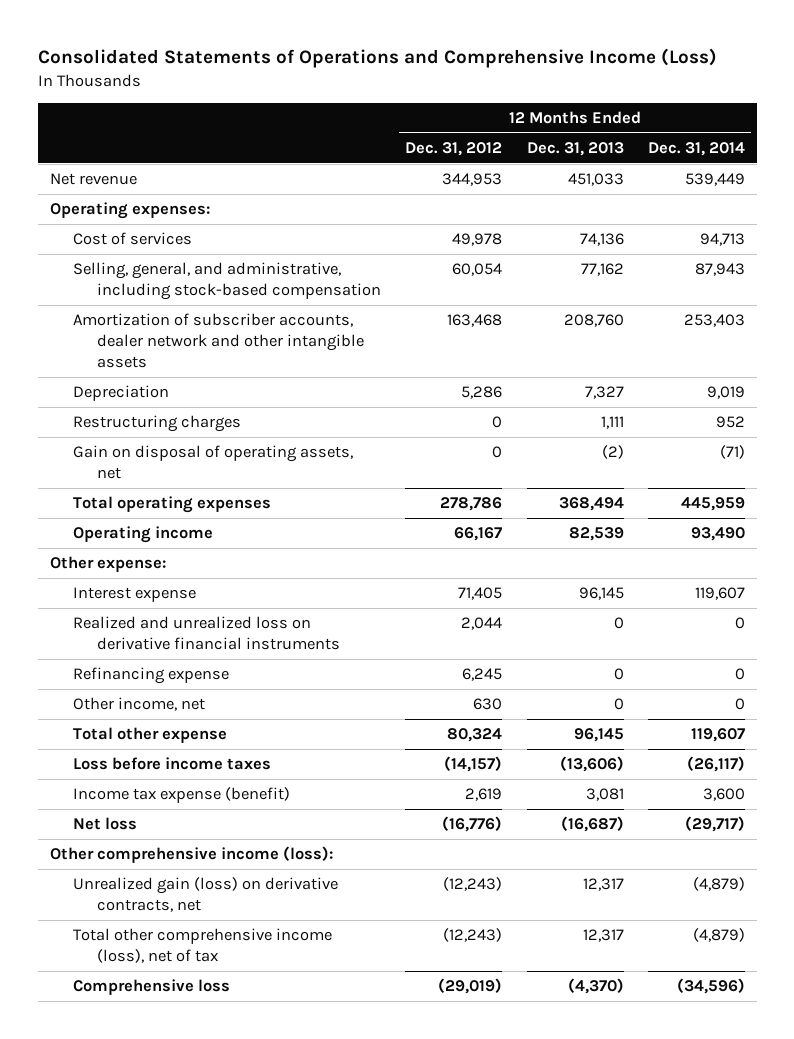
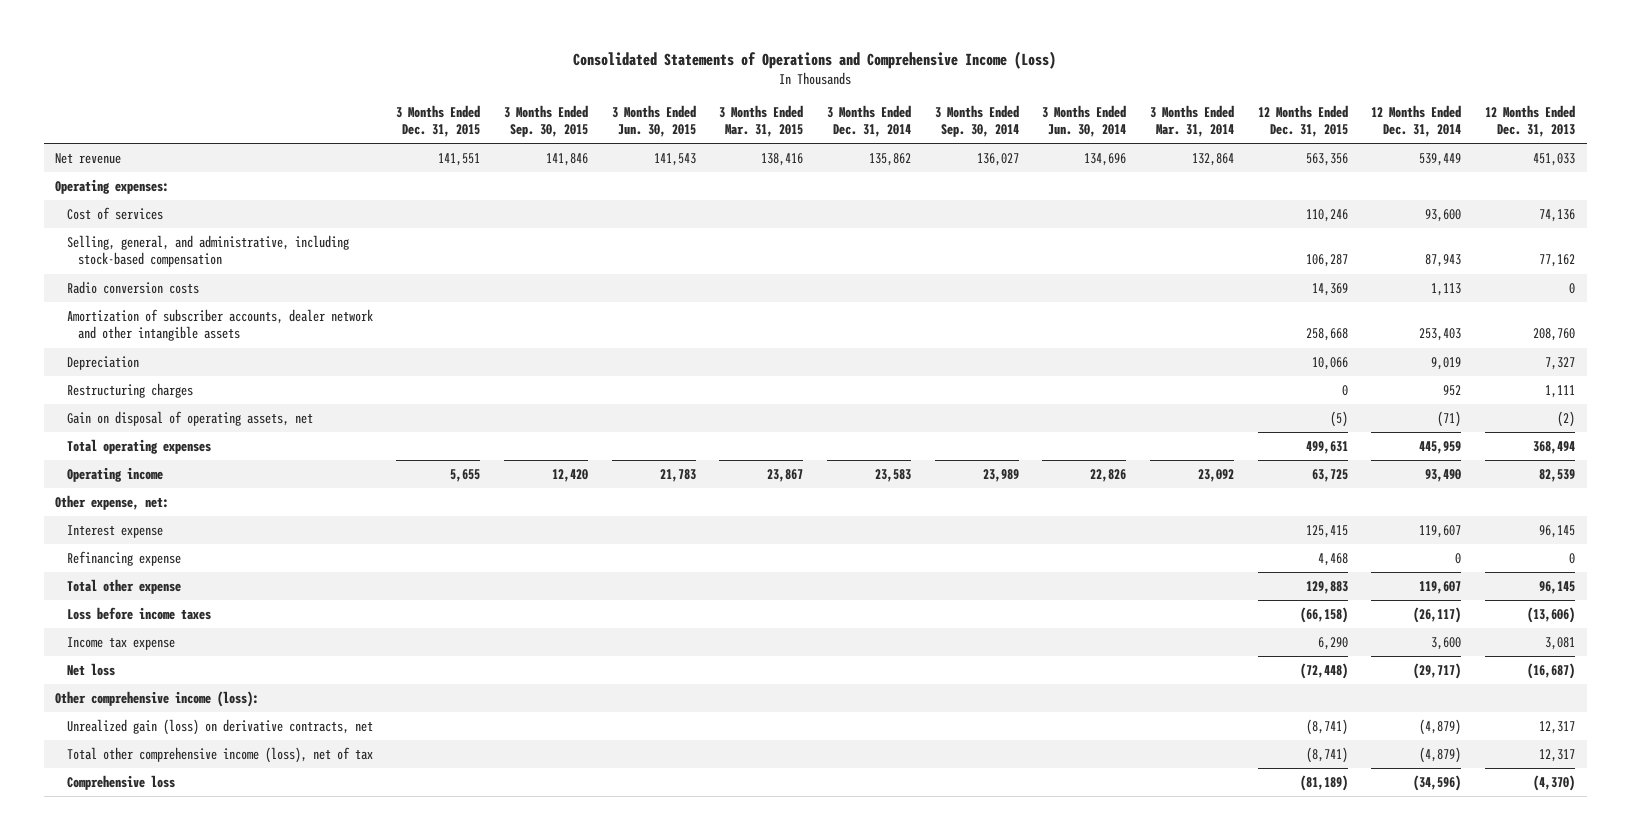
[405,141,503,156] Dec. 31, 2012 -> none
none -> [396,104,481,137] 3 Months Ended Dec. 31, 2015
none -> [503,104,588,137] 3 Months Ended Sep. 30, 2015
none -> [611,104,696,137] 3 Months Ended Jun. 30, 2015
none -> [719,104,804,137] 3 Months Ended Mar. 31, 2015
none -> [826,104,911,137] 3 Months Ended Dec. 31, 2014
none -> [934,104,1019,137] 3 Months Ended Sep. 30, 2014
none -> [1042,104,1127,137] 3 Months Ended Jun. 30, 2014
none -> [1149,104,1234,137] 3 Months Ended Mar. 31, 2014
none -> [1257,104,1348,137] 12 Months Ended Dec. 31, 2015
[699,233,745,247] 94,713 -> [1425,209,1462,223] 93,600
none -> [66,281,199,295] Radio conversion costs
[49,556,166,573] Other expense: -> [55,495,170,511] Other expense, net:
[73,616,341,651] Realized and unrealized loss on derivative financial instruments -> none
[73,697,206,712] Other income, net -> none
[73,787,291,804] Income tax expense (benefit) -> [66,637,175,651] Income tax expense

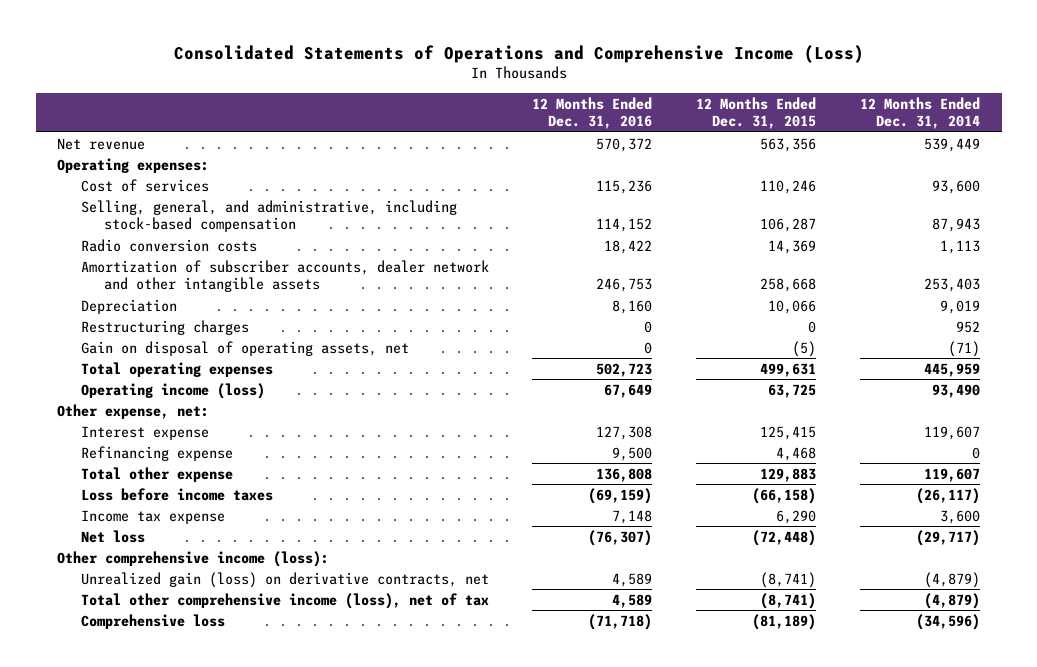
[396,104,481,137] 3 Months Ended Dec. 31, 2015 -> none
[503,104,588,137] 3 Months Ended Sep. 30, 2015 -> none
[611,104,696,137] 3 Months Ended Jun. 30, 2015 -> none
[719,104,804,137] 3 Months Ended Mar. 31, 2015 -> none
[826,104,911,137] 3 Months Ended Dec. 31, 2014 -> none
[934,104,1019,137] 3 Months Ended Sep. 30, 2014 -> none
[1042,104,1127,137] 3 Months Ended Jun. 30, 2014 -> none
[1149,104,1234,137] 3 Months Ended Mar. 31, 2014 -> none
[1484,104,1575,137] 12 Months Ended Dec. 31, 2013 -> none
none -> [532,96,653,130] 12 Months Ended Dec. 31, 2016
[66,467,163,483] Operating income -> [80,382,265,399] Operating income (loss)

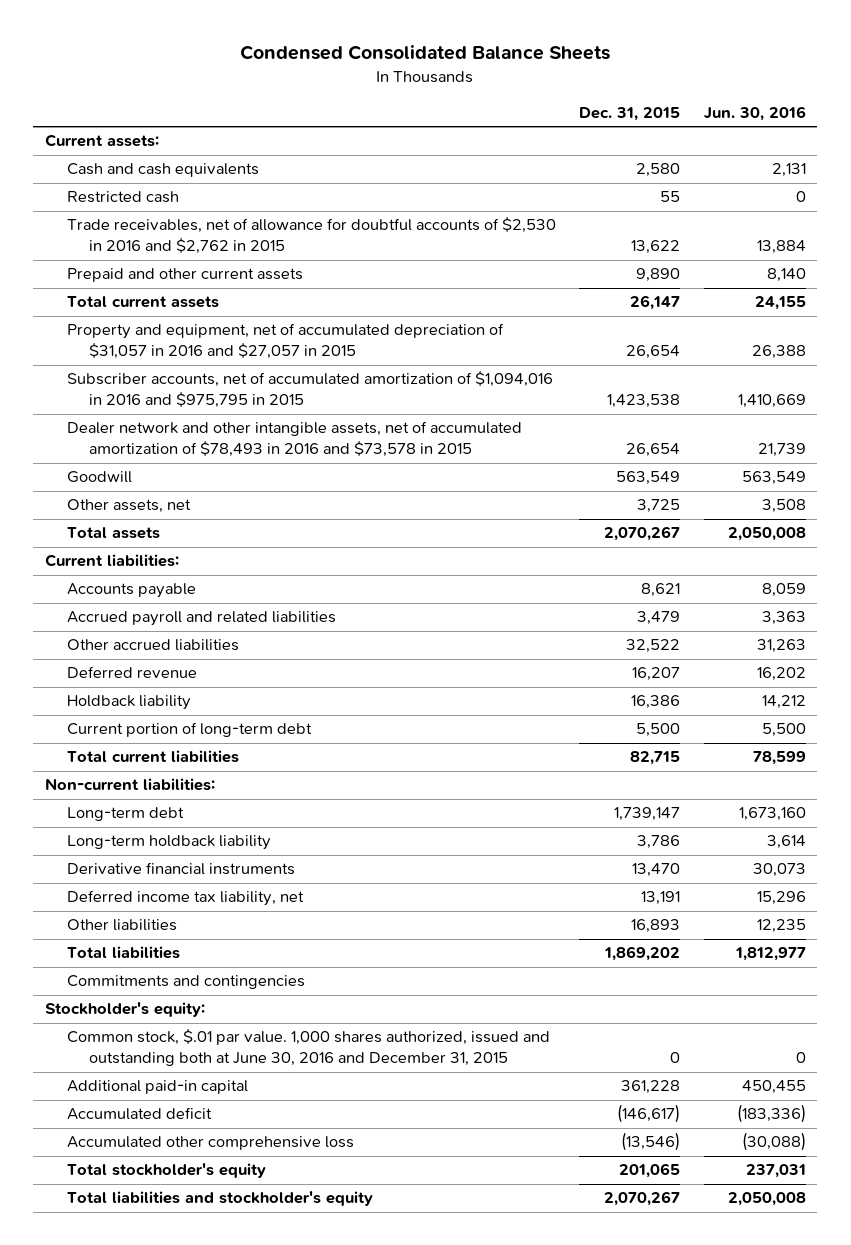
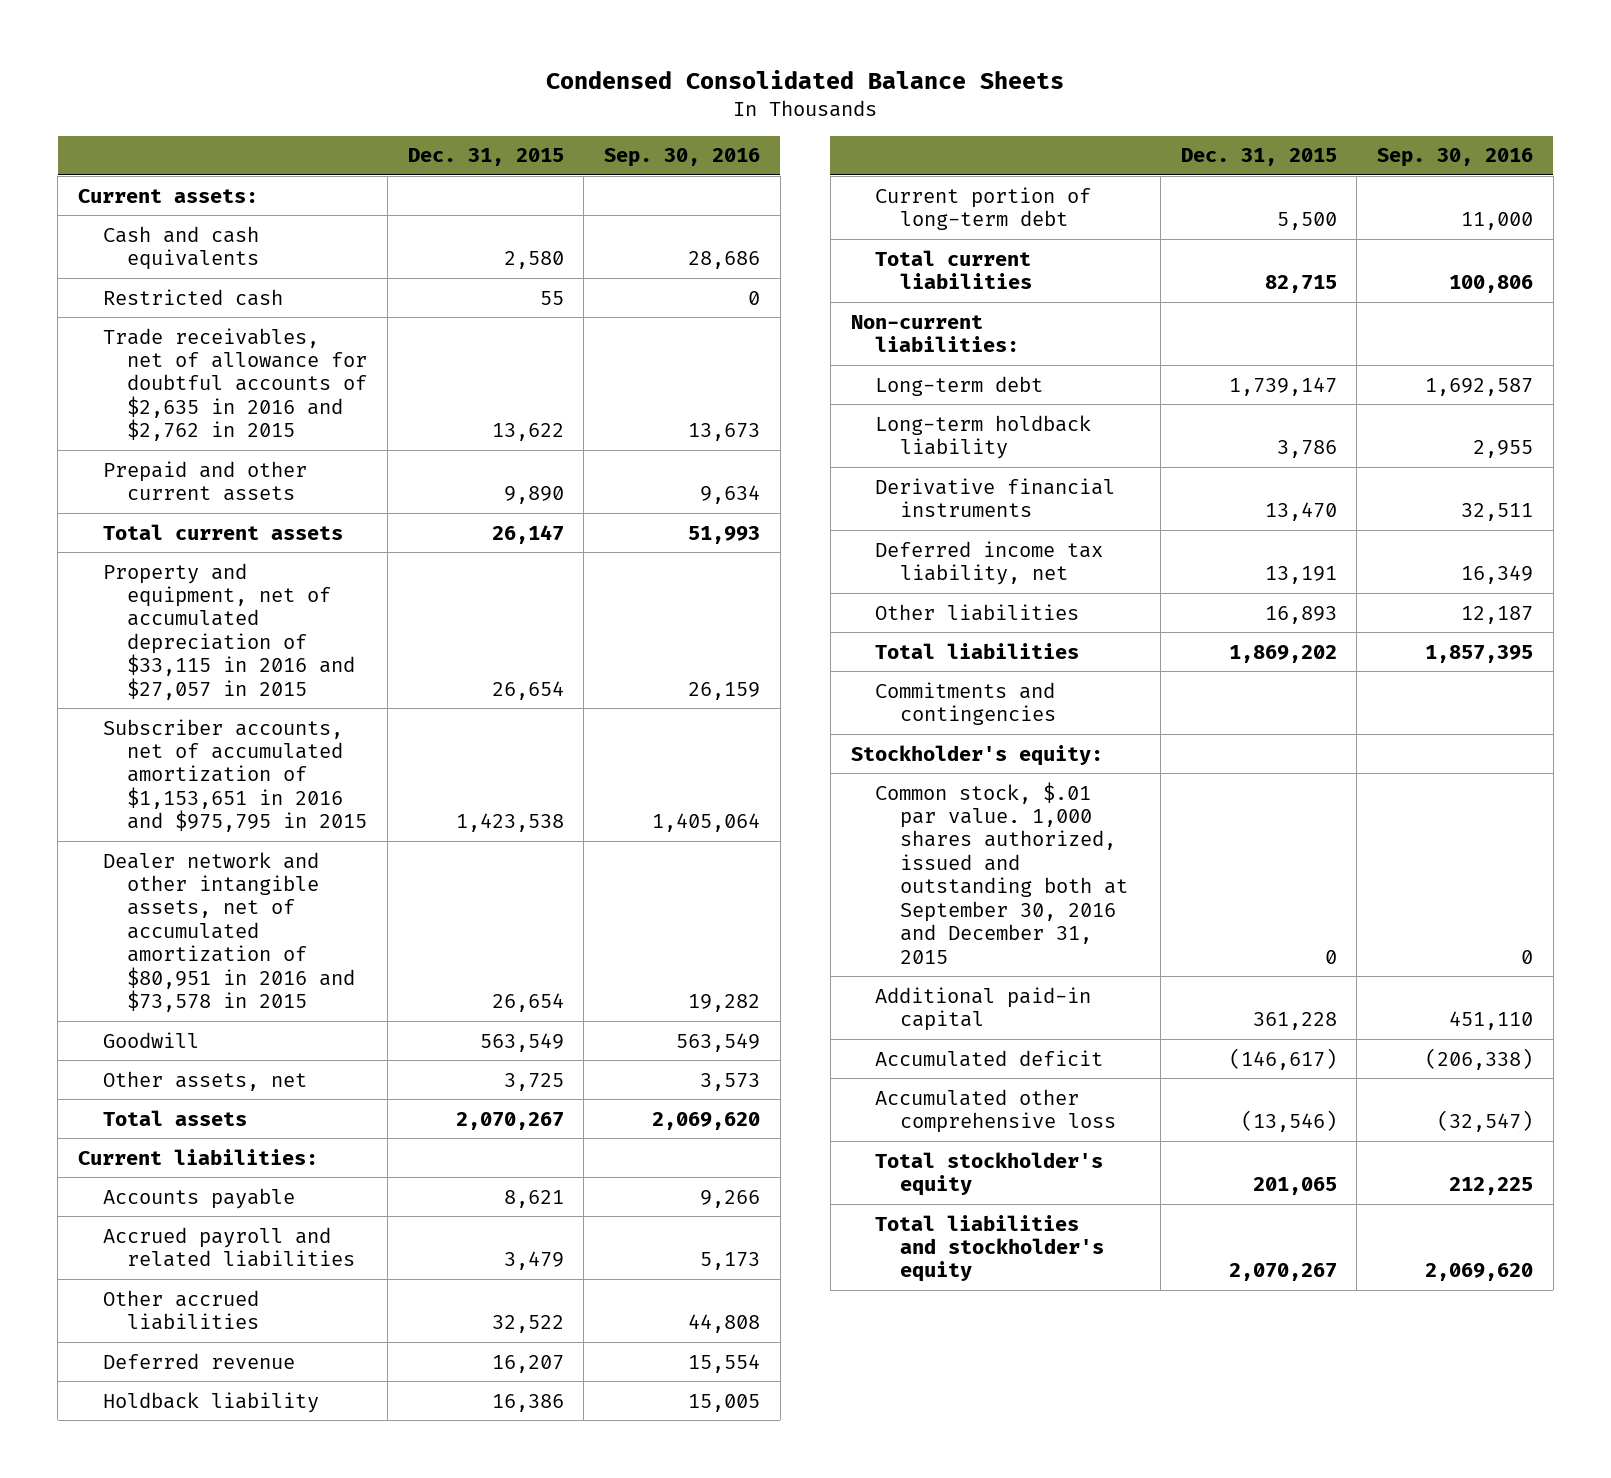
[703,106,806,122] Jun. 30, 2016 -> none
none -> [604,148,761,168] Sep. 30, 2016
[66,217,556,255] Trade receivables, net of allowance for doubtful accounts of $2,530 in 2016 and $2,762 in 2015 -> [102,327,368,442] Trade receivables, net of allowance for doubtful accounts of $2,635 in 2016 and $2,762 in 2015
[66,323,504,360] Property and equipment, net of accumulated depreciation of $31,057 in 2016 and $27,057 in 2015 -> [102,562,356,700] Property and equipment, net of accumulated depreciation of $33,115 in 2016 and $27,057 in 2015
[66,371,553,409] Subscriber accounts, net of accumulated amortization of $1,094,016 in 2016 and $975,795 in 2015 -> [102,718,368,833] Subscriber accounts, net of accumulated amortization of $1,153,651 in 2016 and $975,795 in 2015
[66,421,522,458] Dealer network and other intangible assets, net of accumulated amortization of $78,493 in 2016 and $73,578 in 2015 -> [102,851,356,1013] Dealer network and other intangible assets, net of accumulated amortization of $80,951 in 2016 and $73,578 in 2015
[66,1029,550,1067] Common stock, $.01 par value. 1,000 shares authorized, issued and outstanding both at June 30, 2016 and December 31, 2015 -> [875,781,1129,964] Common stock, $.01 par value. 1,000 shares authorized, issued and outstanding both at September 30, 2016 and December 31, 2015

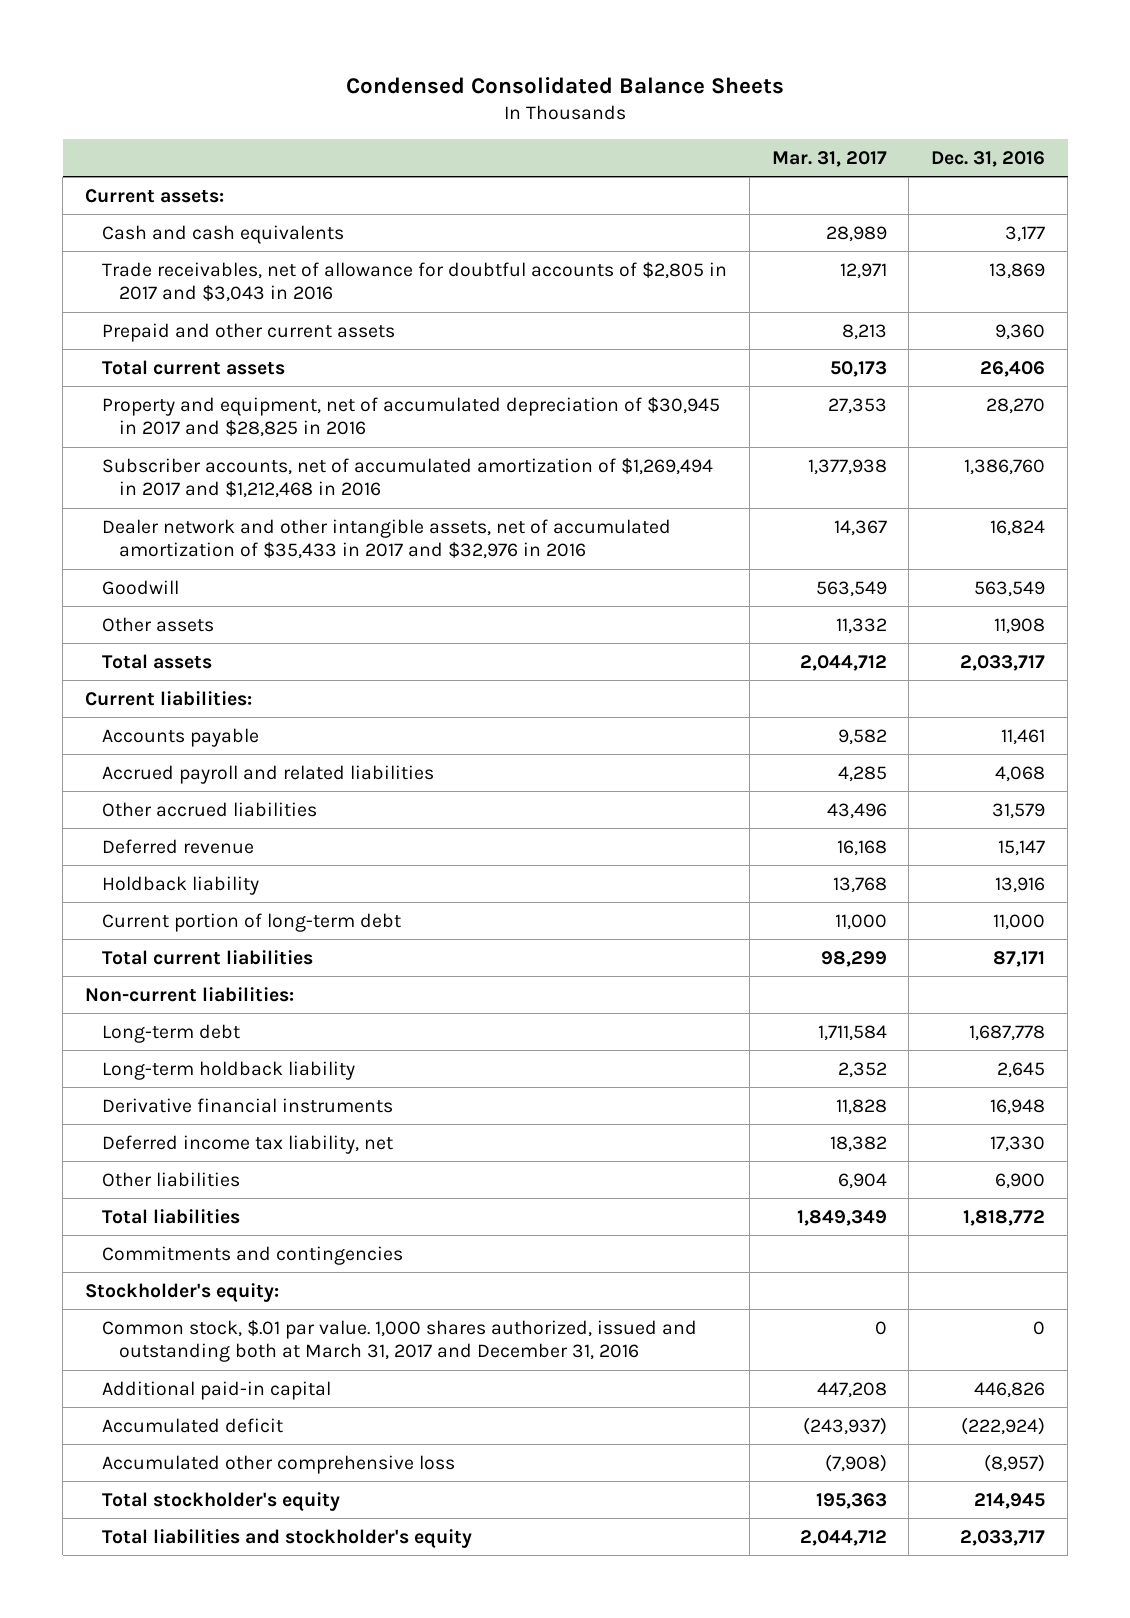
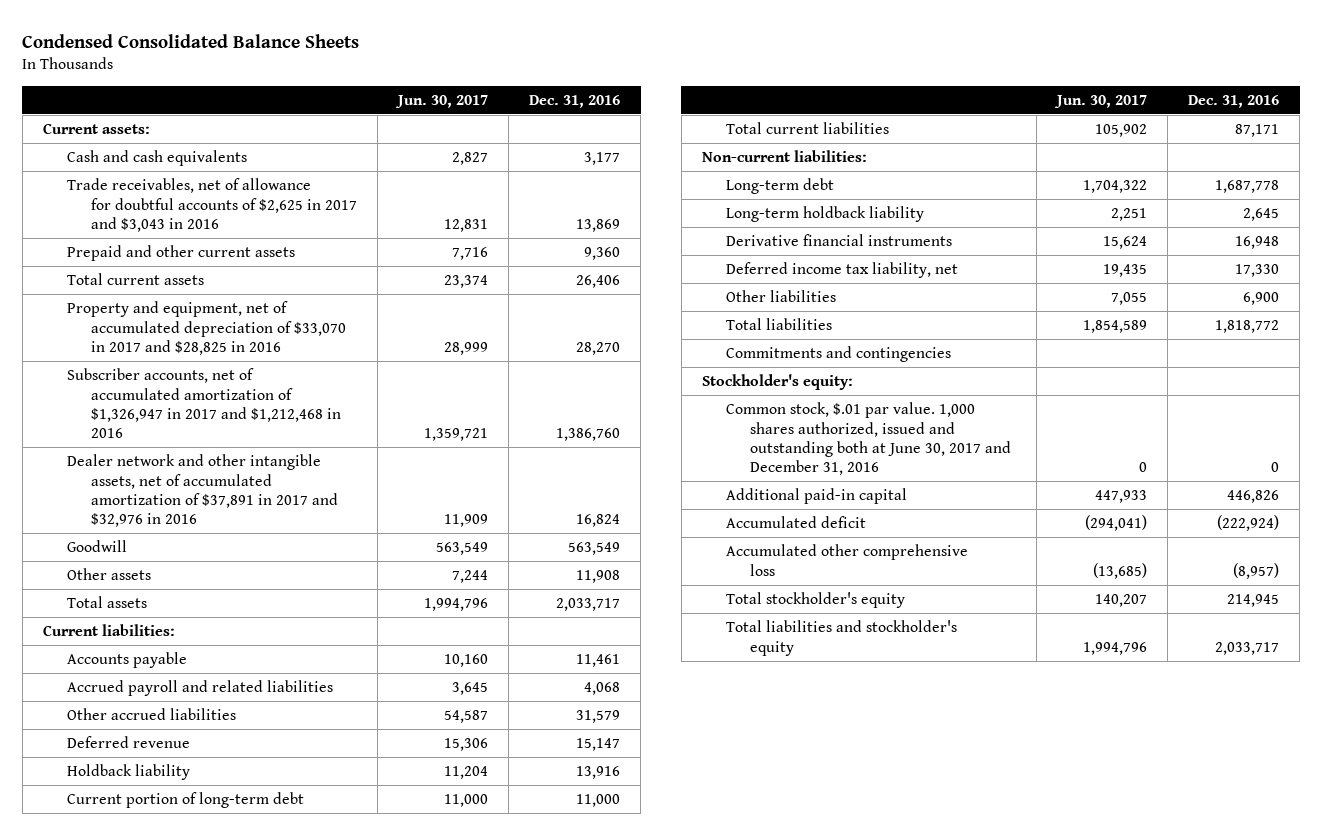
[771,150,887,167] Mar. 31, 2017 -> none
none -> [395,94,489,108] Jun. 30, 2017
[101,261,727,303] Trade receivables, net of allowance for doubtful accounts of $2,805 in 2017 and $3,043 in 2016 -> [67,178,358,232] Trade receivables, net of allowance for doubtful accounts of $2,625 in 2017 and $3,043 in 2016
[101,396,720,438] Property and equipment, net of accumulated depreciation of $30,945 in 2017 and $28,825 in 2016 -> [67,301,347,355] Property and equipment, net of accumulated depreciation of $33,070 in 2017 and $28,825 in 2016
[101,457,713,499] Subscriber accounts, net of accumulated amortization of $1,269,494 in 2017 and $1,212,468 in 2016 -> [67,368,342,439] Subscriber accounts, net of accumulated amortization of $1,326,947 in 2017 and $1,212,468 in 2016
[101,518,671,560] Dealer network and other intangible assets, net of accumulated amortization of $35,433 in 2017 and $32,976 in 2016 -> [67,454,339,528] Dealer network and other intangible assets, net of accumulated amortization of $37,891 in 2017 and $32,976 in 2016
[101,1319,697,1363] Common stock, $.01 par value. 1,000 shares authorized, issued and outstanding both at March 31, 2017 and December 31, 2016 -> [725,402,1012,476] Common stock, $.01 par value. 1,000 shares authorized, issued and outstanding both at June 30, 2017 and December 31, 2016

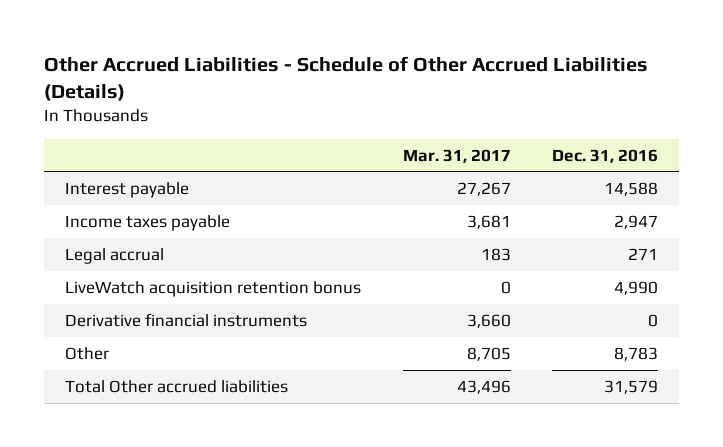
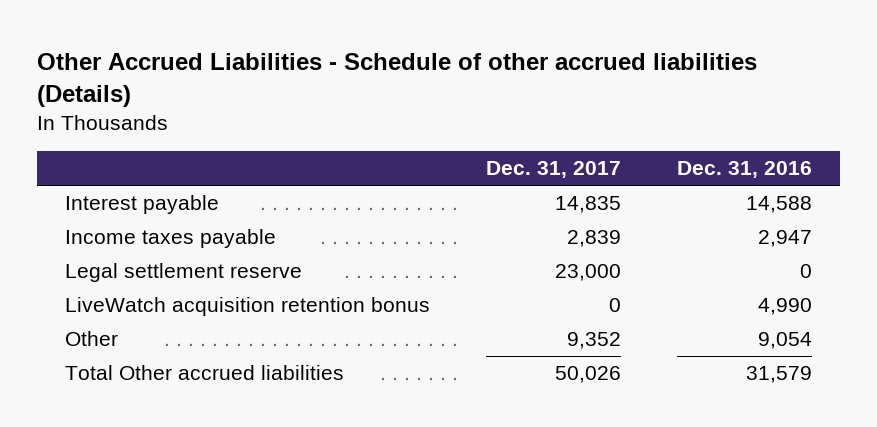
[44,56,649,102] Other Accrued Liabilities - Schedule of Other Accrued Liabilities (Details) -> [37,52,758,108] Other Accrued Liabilities - Schedule of other accrued liabilities (Details)
[402,148,511,163] Mar. 31, 2017 -> none
none -> [485,161,621,179] Dec. 31, 2017
[65,248,165,265] Legal accrual -> none
none -> [65,263,303,283] Legal settlement reserve
[65,313,308,328] Derivative financial instruments -> none
[613,347,658,362] 8,783 -> [757,332,812,350] 9,054

